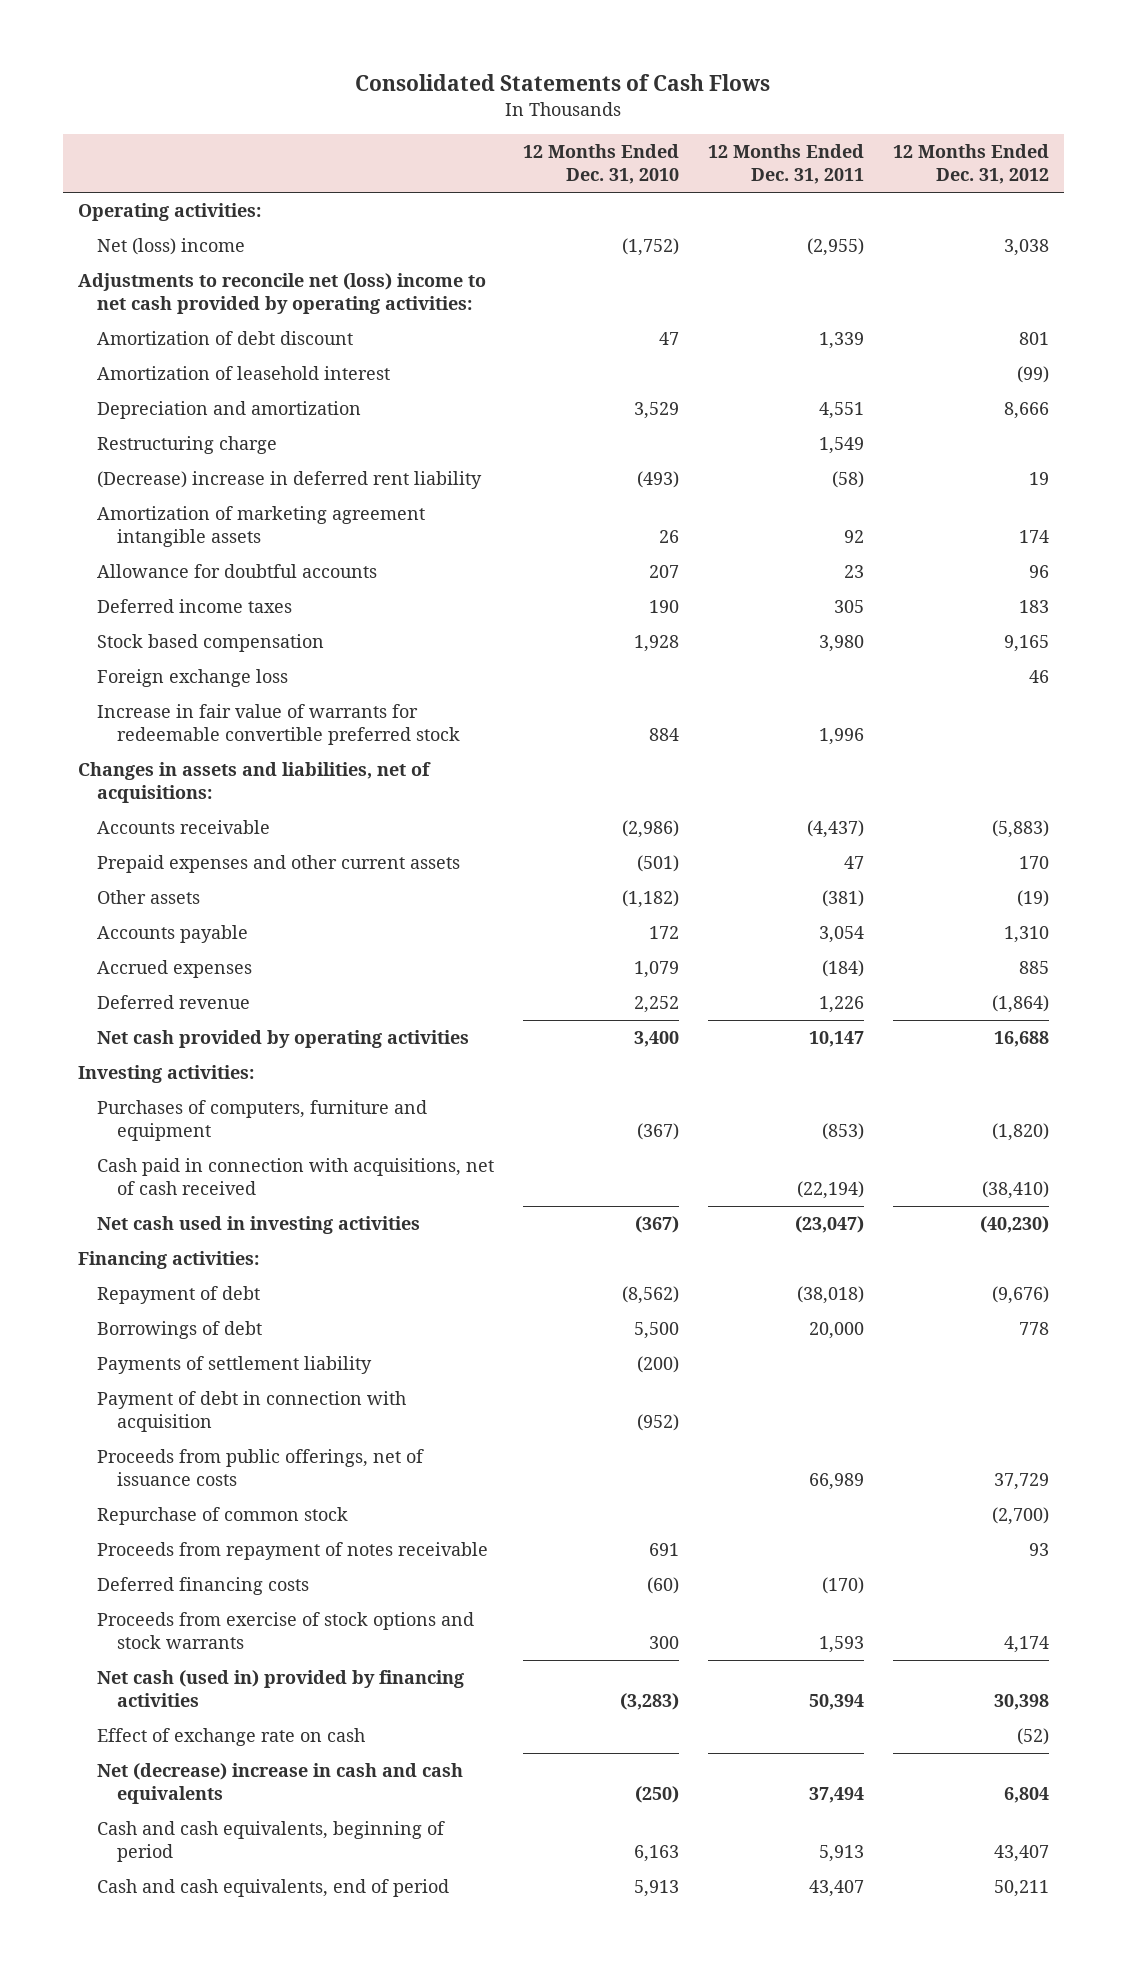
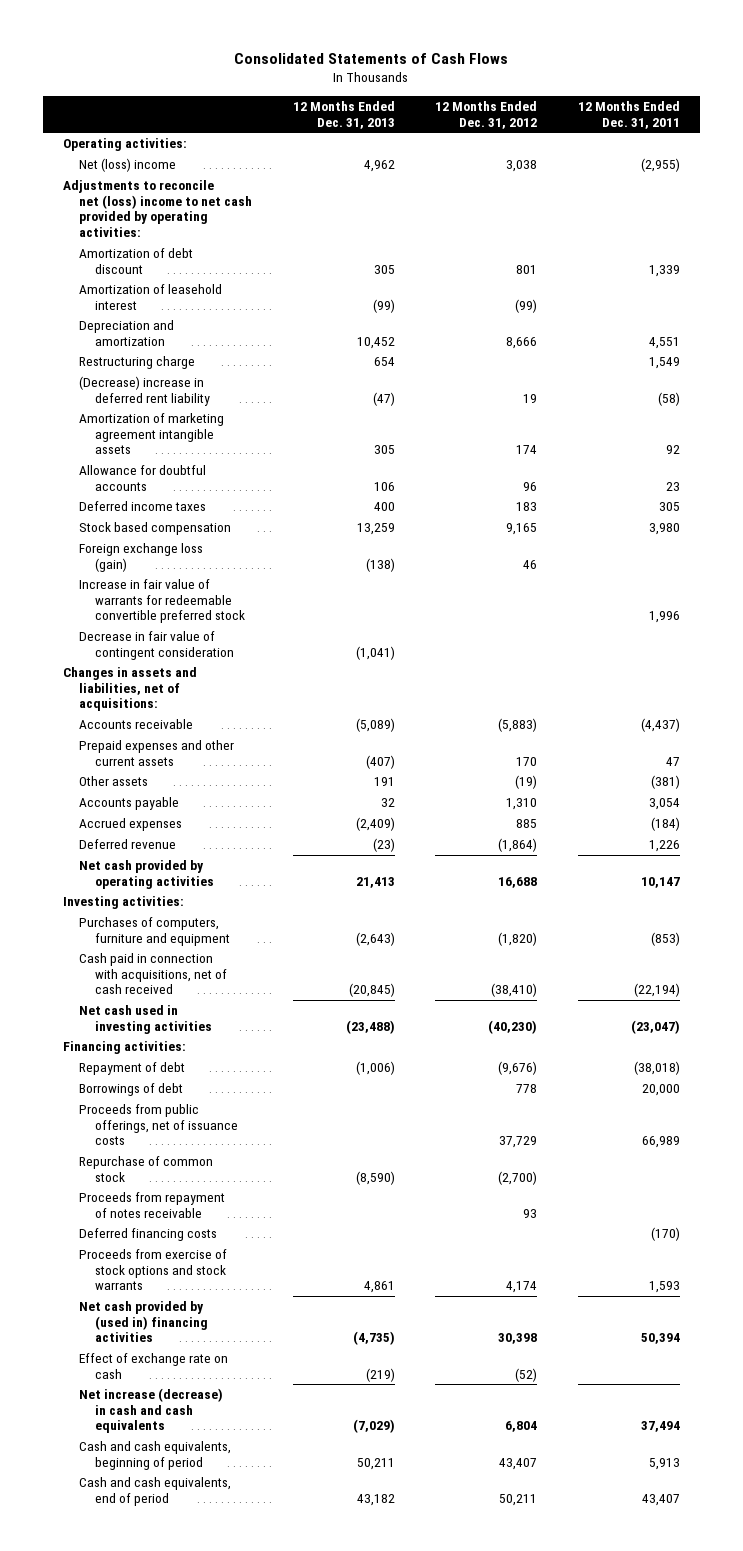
[523,144,680,184] 12 Months Ended Dec. 31, 2010 -> none
none -> [292,100,395,129] 12 Months Ended Dec. 31, 2013
[97,669,289,688] Foreign exchange loss -> [79,543,204,572] Foreign exchange loss (gain)
none -> [79,631,235,660] Decrease in fair value of contingent consideration
[97,1356,373,1375] Payments of settlement liability -> none
[97,1391,407,1432] Payment of debt in connection with acquisition -> none
[97,1670,465,1707] Net cash (used in) provided by financing activities -> [79,1301,209,1343] Net cash provided by (used in) financing activities
[97,1763,464,1804] Net (decrease) increase in cash and cash equivalents -> [79,1388,224,1434] Net increase (decrease) in cash and cash equivalents

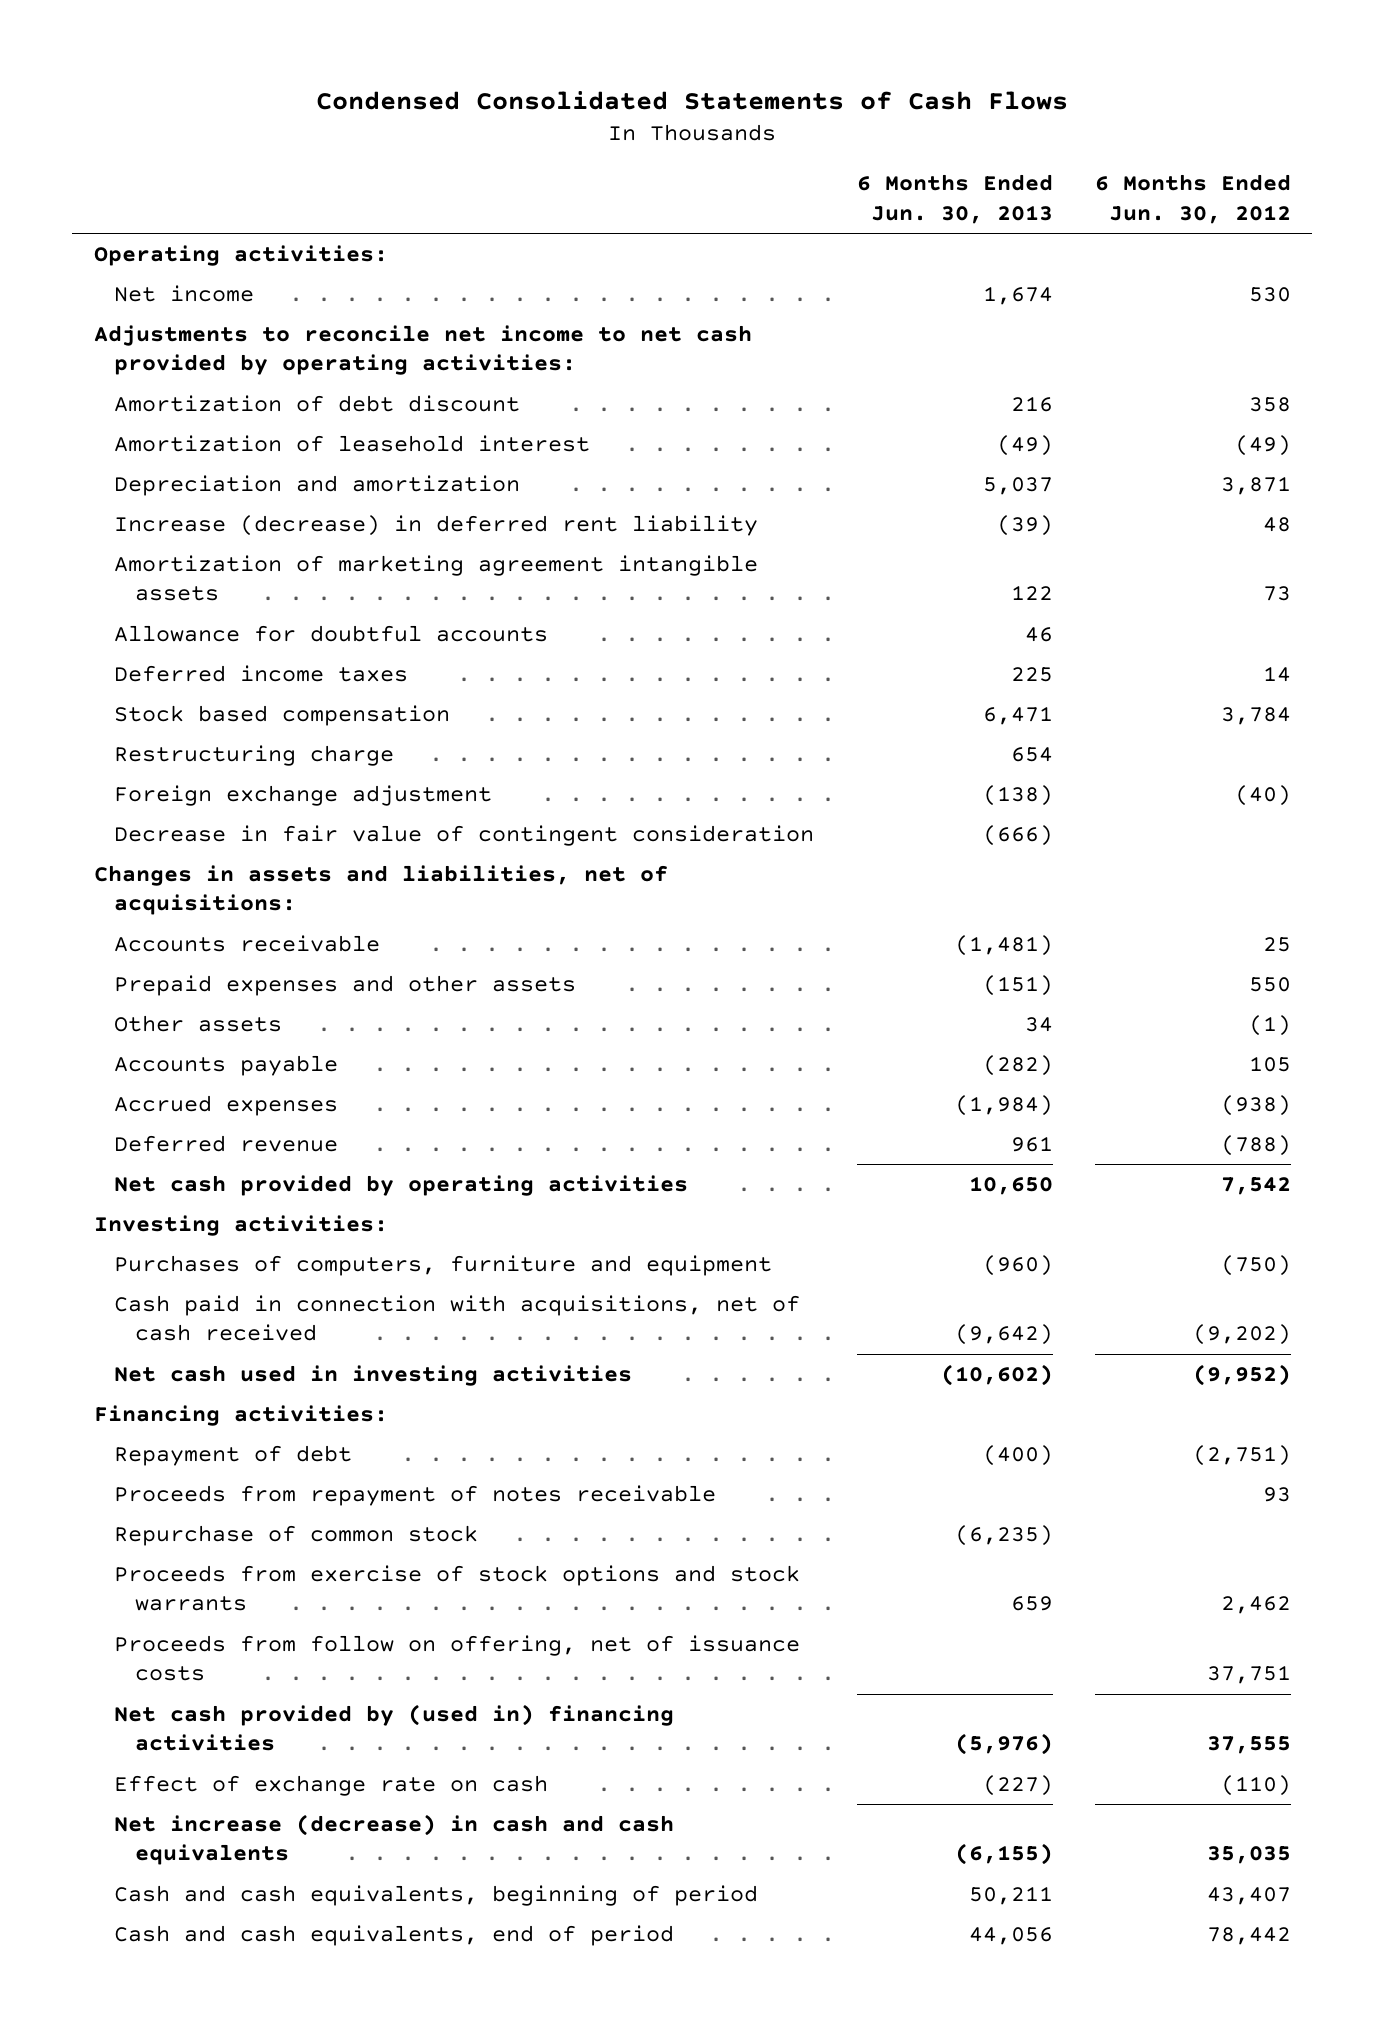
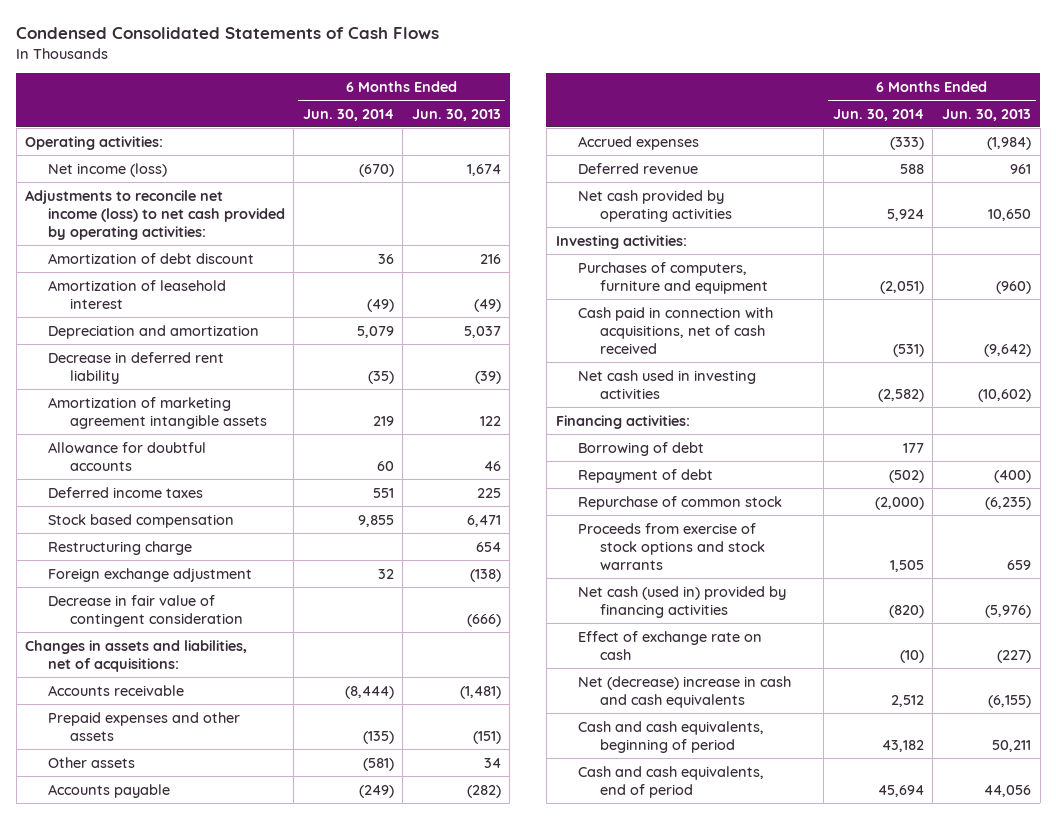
[1094,174,1291,225] 6 Months Ended Jun. 30, 2012 -> none
none -> [302,108,394,121] Jun. 30, 2014
[114,284,255,302] Net income -> [47,162,167,177] Net income (loss)
[93,324,752,376] Adjustments to reconcile net income to net cash provided by operating activities: -> [25,189,285,240] Adjustments to reconcile net income (loss) to net cash provided by operating activities:
[114,514,759,536] Increase (decrease) in deferred rent liability -> [47,351,224,384] Decrease in deferred rent liability
none -> [577,441,704,456] Borrowing of debt
[114,1484,717,1506] Proceeds from repayment of notes receivable -> none
[114,1634,801,1682] Proceeds from follow on offering, net of issuance costs -> none
[114,1703,675,1752] Net cash provided by (used in) financing activities -> [577,585,786,618] Net cash (used in) provided by financing activities
[114,1813,675,1866] Net increase (decrease) in cash and cash equivalents -> [577,675,791,708] Net (decrease) increase in cash and cash equivalents

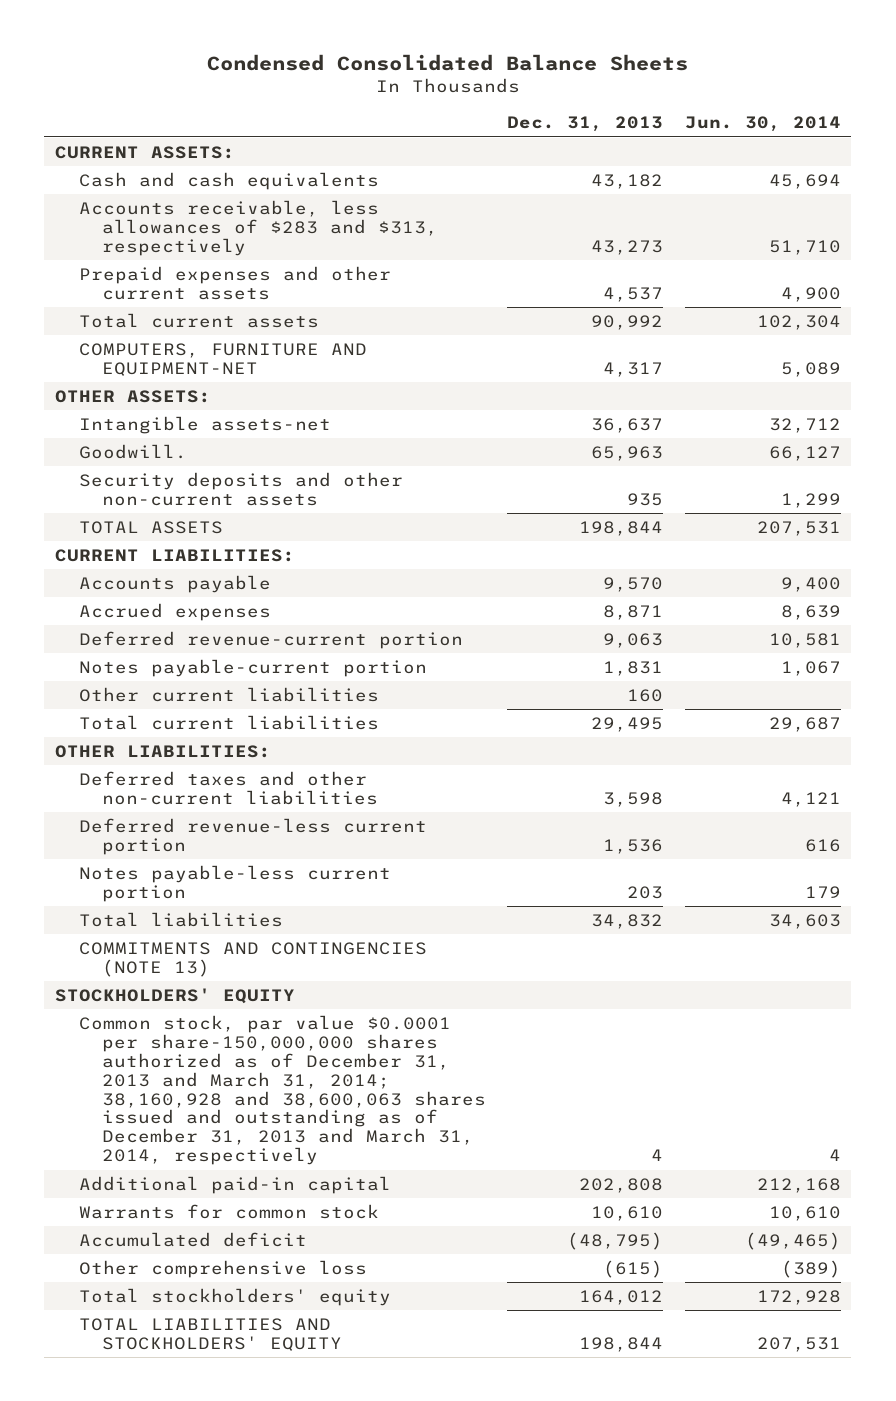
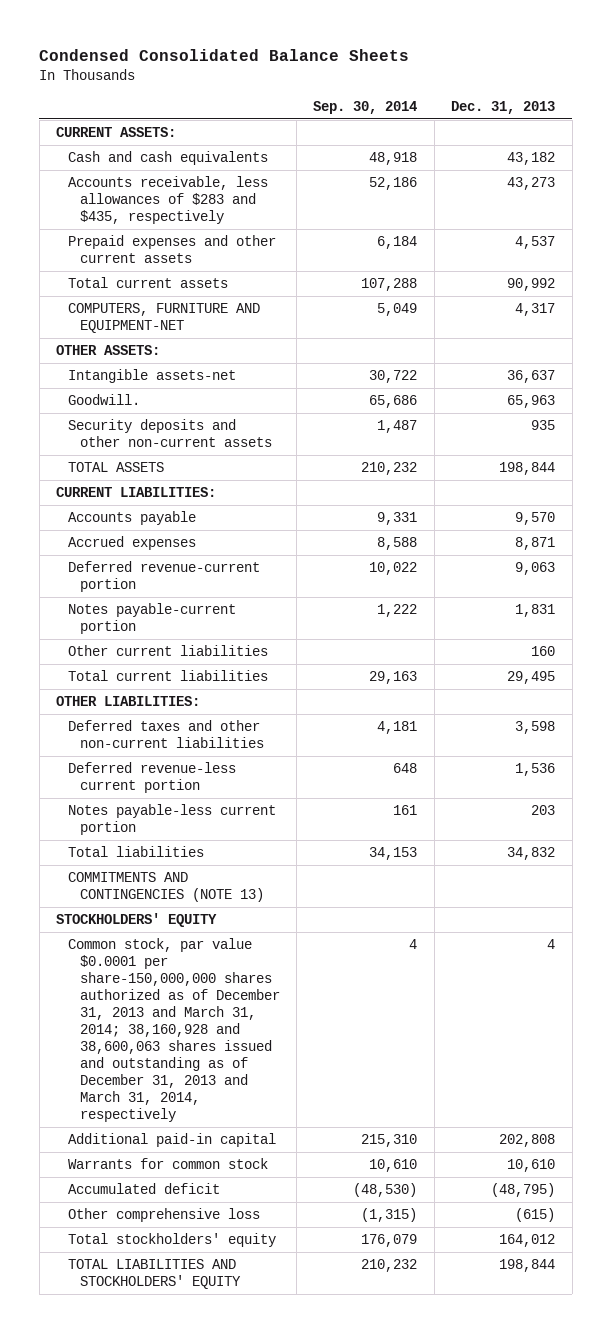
[684,116,841,133] Jun. 30, 2014 -> none
none -> [313,100,418,114] Sep. 30, 2014
[78,199,438,256] Accounts receivable, less allowances of $283 and $313, respectively -> [67,175,268,225] Accounts receivable, less allowances of $283 and $435, respectively

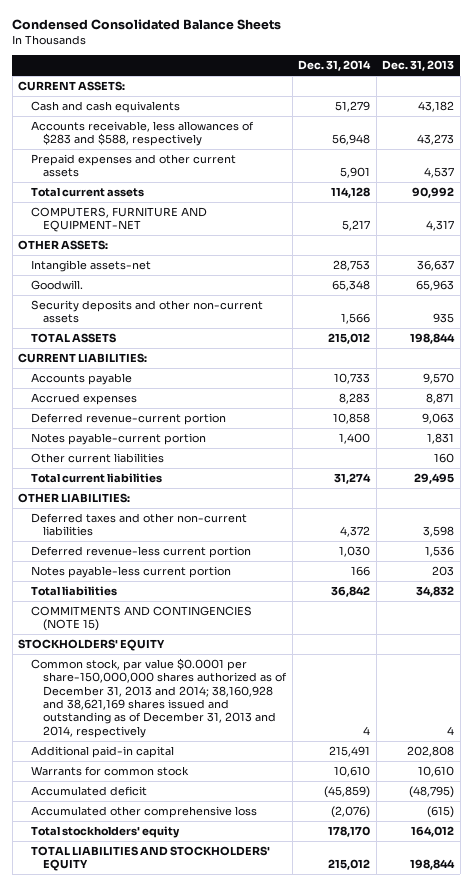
[313,100,418,114] Sep. 30, 2014 -> none
none -> [298,60,372,72] Dec. 31, 2014
[67,175,268,225] Accounts receivable, less allowances of $283 and $435, respectively -> [30,121,254,147] Accounts receivable, less allowances of $283 and $588, respectively
[67,871,264,902] COMMITMENTS AND CONTINGENCIES (NOTE 13) -> [30,606,252,632] COMMITMENTS AND CONTINGENCIES (NOTE 15)
[67,937,280,1123] Common stock, par value $0.0001 per share-150,000,000 shares authorized as of December 31, 2013 and March 31, 2014; 38,160,928 and 38,600,063 shares issued and outstanding as of December 31, 2013 and March 31, 2014, respectively -> [30,658,287,738] Common stock, par value $0.0001 per share-150,000,000 shares authorized as of December 31, 2013 and 2014; 38,160,928 and 38,621,169 shares issued and outstanding as of December 31, 2013 and 2014, respectively
[67,1207,260,1222] Other comprehensive loss -> [30,806,257,819] Accumulated other comprehensive loss

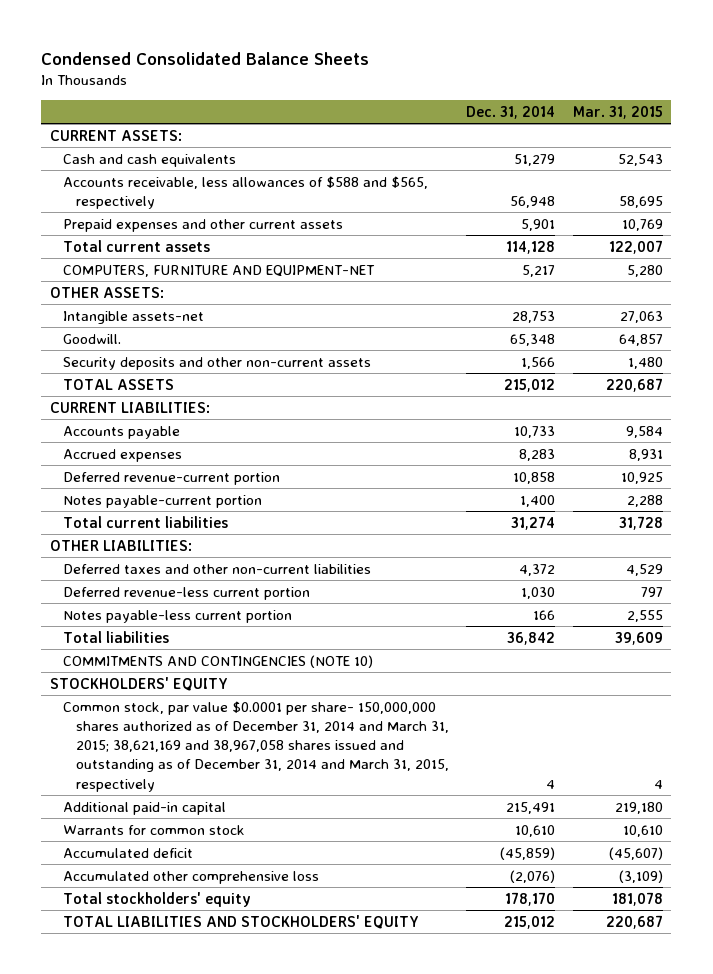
[382,60,455,72] Dec. 31, 2013 -> none
none -> [572,105,663,119] Mar. 31, 2015
[30,121,254,147] Accounts receivable, less allowances of $283 and $588, respectively -> [62,175,428,209] Accounts receivable, less allowances of $588 and $565, respectively
[30,453,164,464] Other current liabilities -> none
[30,606,252,632] COMMITMENTS AND CONTINGENCIES (NOTE 15) -> [62,654,373,668] COMMITMENTS AND CONTINGENCIES (NOTE 10)
[30,658,287,738] Common stock, par value $0.0001 per share-150,000,000 shares authorized as of December 31, 2013 and 2014; 38,160,928 and 38,621,169 shares issued and outstanding as of December 31, 2013 and 2014, respectively -> [62,700,449,792] Common stock, par value $0.0001 per share- 150,000,000 shares authorized as of December 31, 2014 and March 31, 2015; 38,621,169 and 38,967,058 shares issued and outstanding as of December 31, 2014 and March 31, 2015, respectively

